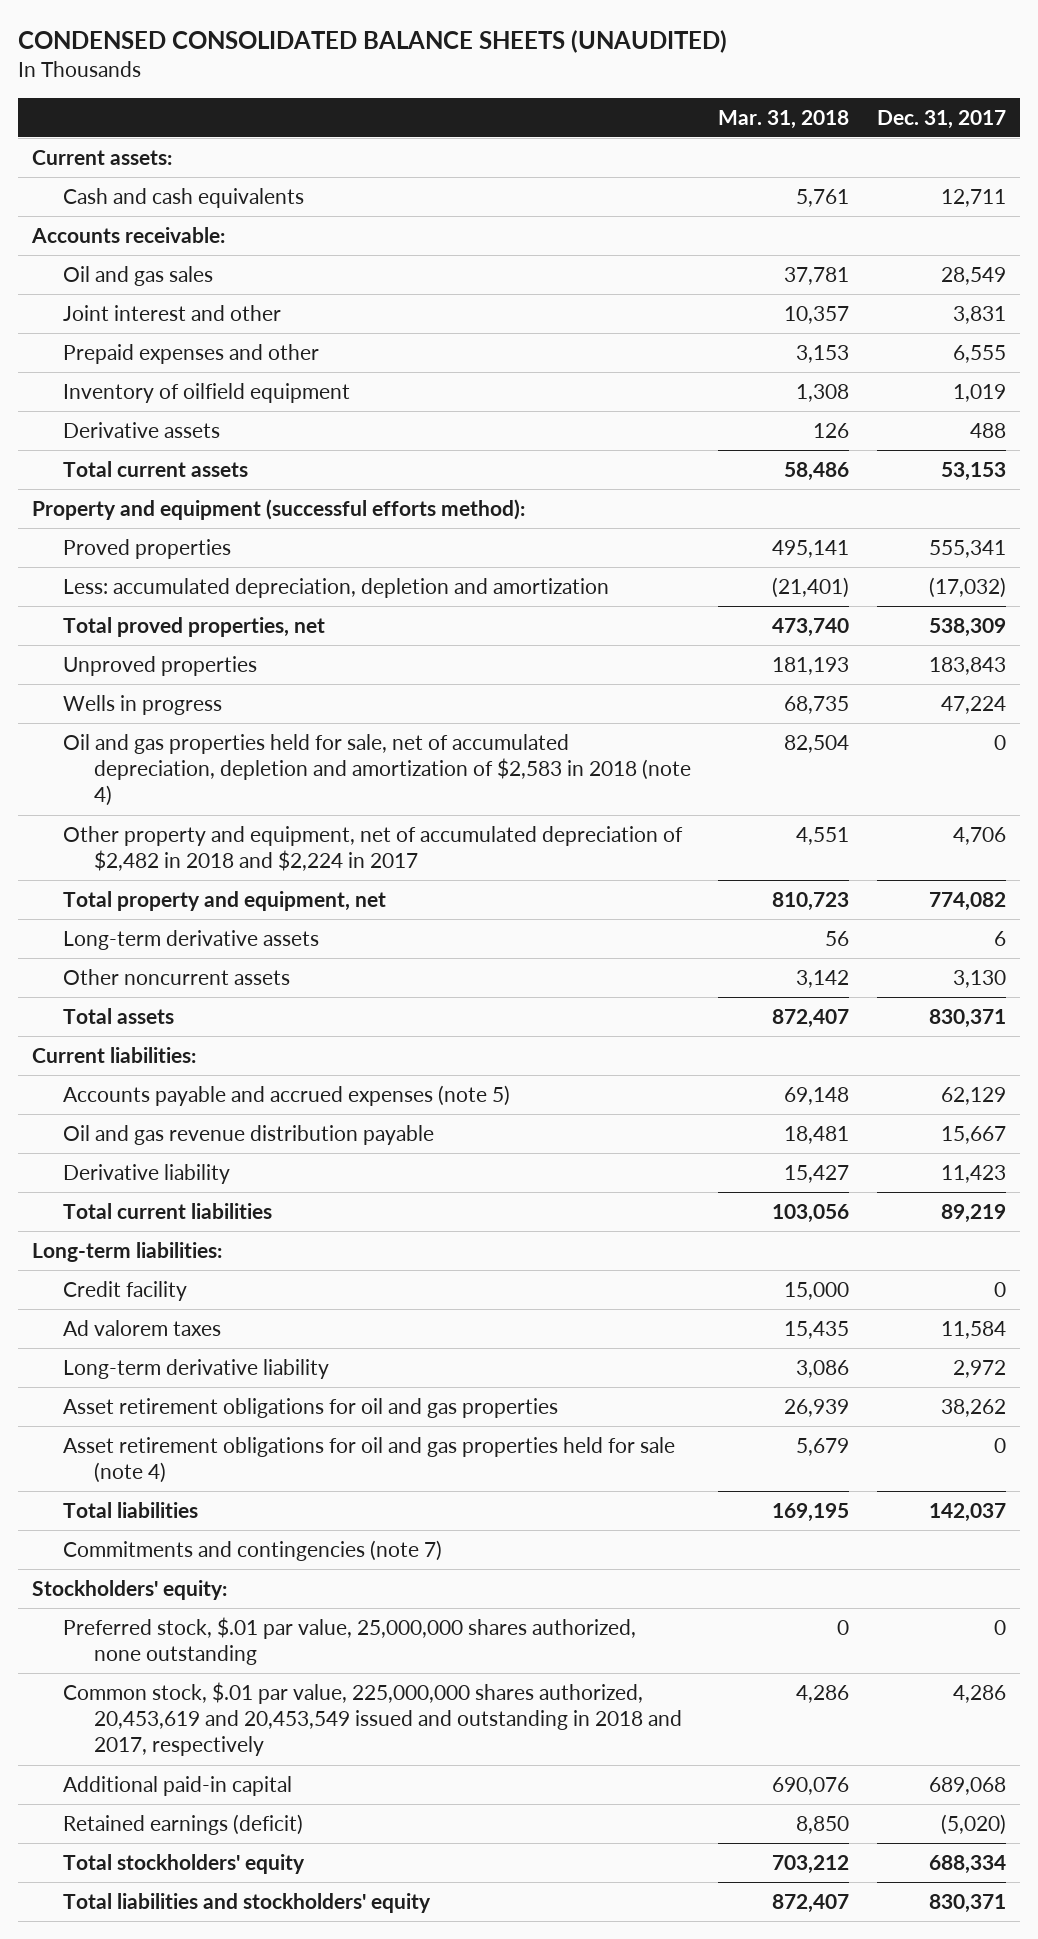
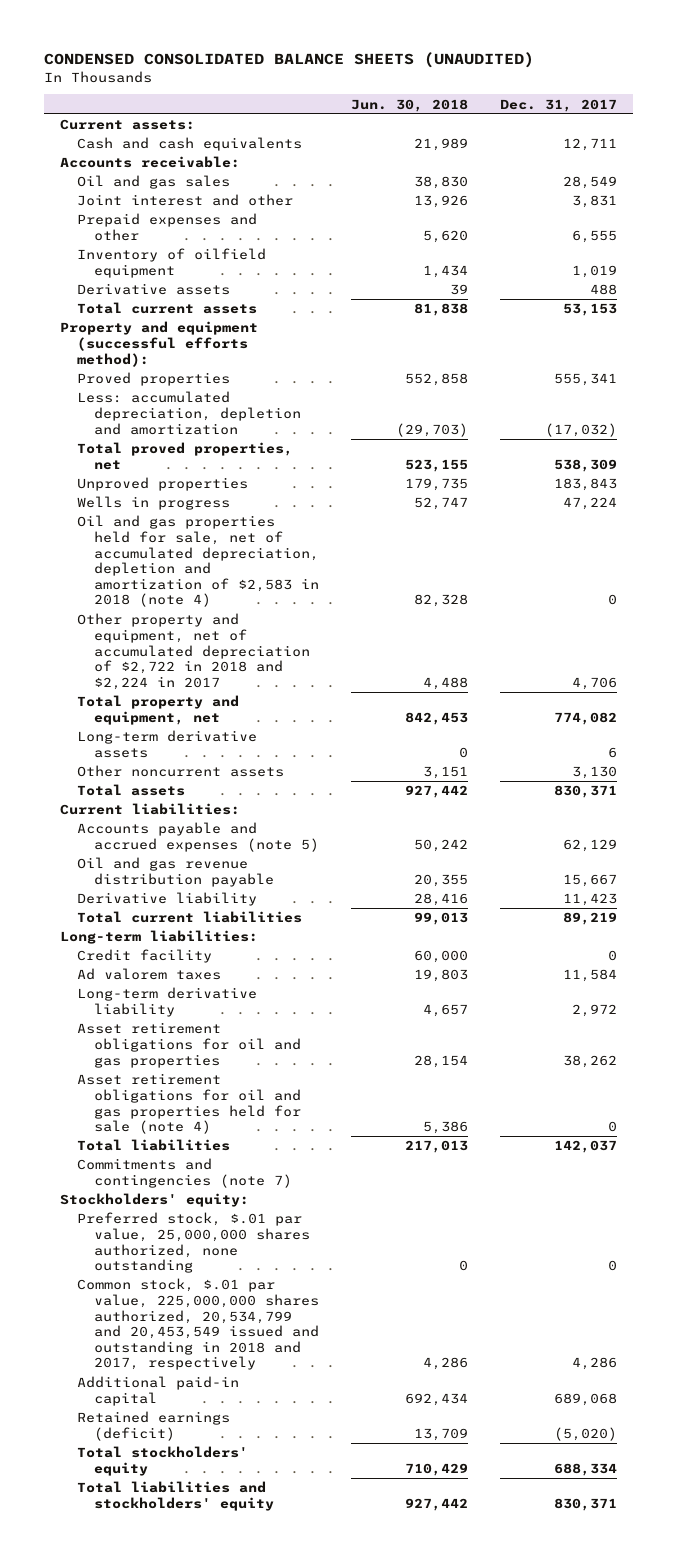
[718,109,850,129] Mar. 31, 2018 -> none
none -> [351,98,469,112] Jun. 30, 2018
[62,825,683,872] Other property and equipment, net of accumulated depreciation of $2,482 in 2018 and $2,224 in 2017 -> [77,613,311,690] Other property and equipment, net of accumulated depreciation of $2,722 in 2018 and $2,224 in 2017
[62,1681,682,1757] Common stock, $.01 par value, 225,000,000 shares authorized, 20,453,619 and 20,453,549 issued and outstanding in 2018 and 2017, respectively -> [77,1278,320,1371] Common stock, $.01 par value, 225,000,000 shares authorized, 20,534,799 and 20,453,549 issued and outstanding in 2018 and 2017, respectively

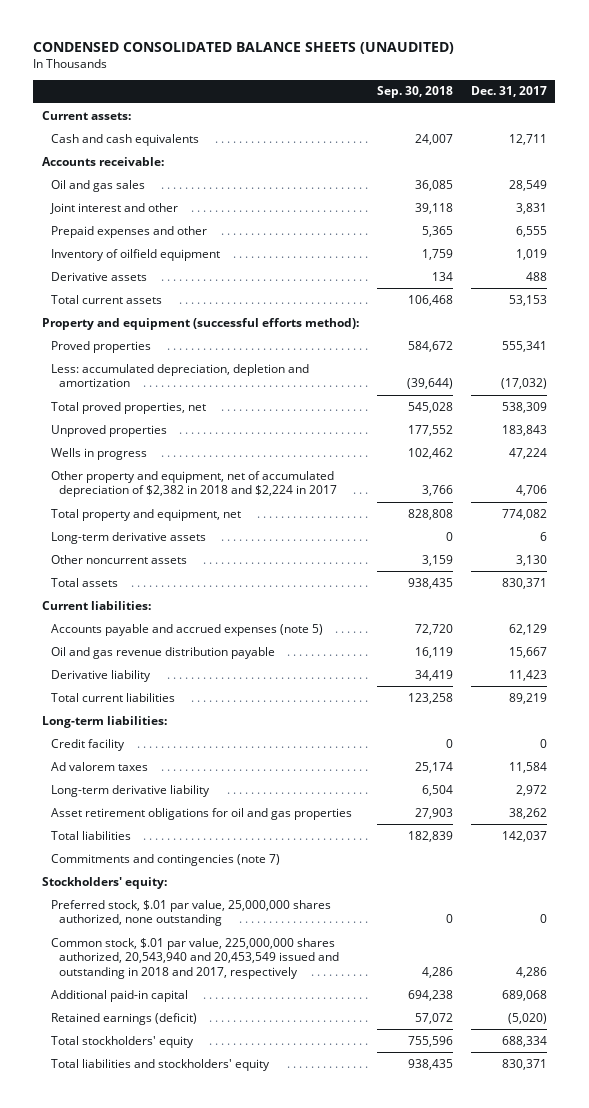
[351,98,469,112] Jun. 30, 2018 -> none
none -> [376,86,453,99] Sep. 30, 2018
[77,515,320,608] Oil and gas properties held for sale, net of accumulated depreciation, depletion and amortization of $2,583 in 2018 (note 4) -> none
[77,613,311,690] Other property and equipment, net of accumulated depreciation of $2,722 in 2018 and $2,224 in 2017 -> [50,470,338,498] Other property and equipment, net of accumulated depreciation of $2,382 in 2018 and $2,224 in 2017
[77,1073,302,1135] Asset retirement obligations for oil and gas properties held for sale (note 4) -> none
[77,1278,320,1371] Common stock, $.01 par value, 225,000,000 shares authorized, 20,534,799 and 20,453,549 issued and outstanding in 2018 and 2017, respectively -> [50,937,340,979] Common stock, $.01 par value, 225,000,000 shares authorized, 20,543,940 and 20,453,549 issued and outstanding in 2018 and 2017, respectively

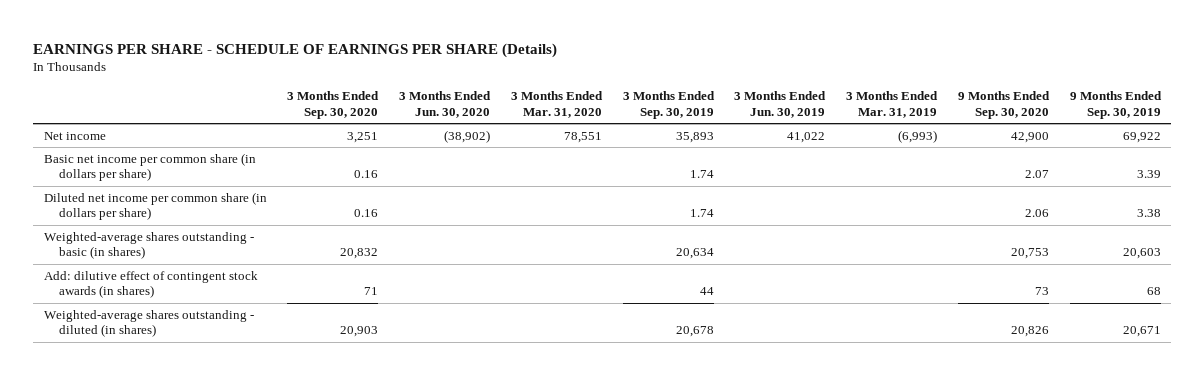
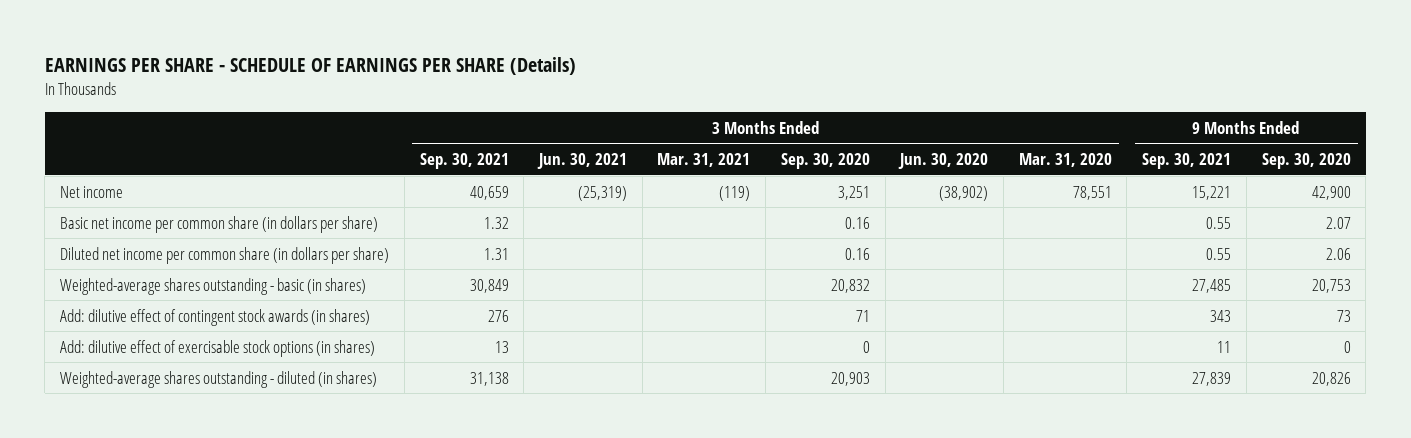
[622,91,715,119] 3 Months Ended Sep. 30, 2019 -> none
[734,91,827,118] 3 Months Ended Jun. 30, 2019 -> none
[846,91,939,118] 3 Months Ended Mar. 31, 2019 -> none
[1069,91,1162,119] 9 Months Ended Sep. 30, 2019 -> none
none -> [419,153,509,170] Sep. 30, 2021
none -> [537,153,628,170] Jun. 30, 2021
none -> [657,153,751,168] Mar. 31, 2021
none -> [1142,153,1232,170] Sep. 30, 2021
none -> [60,339,376,357] Add: dilutive effect of exercisable stock options (in shares)

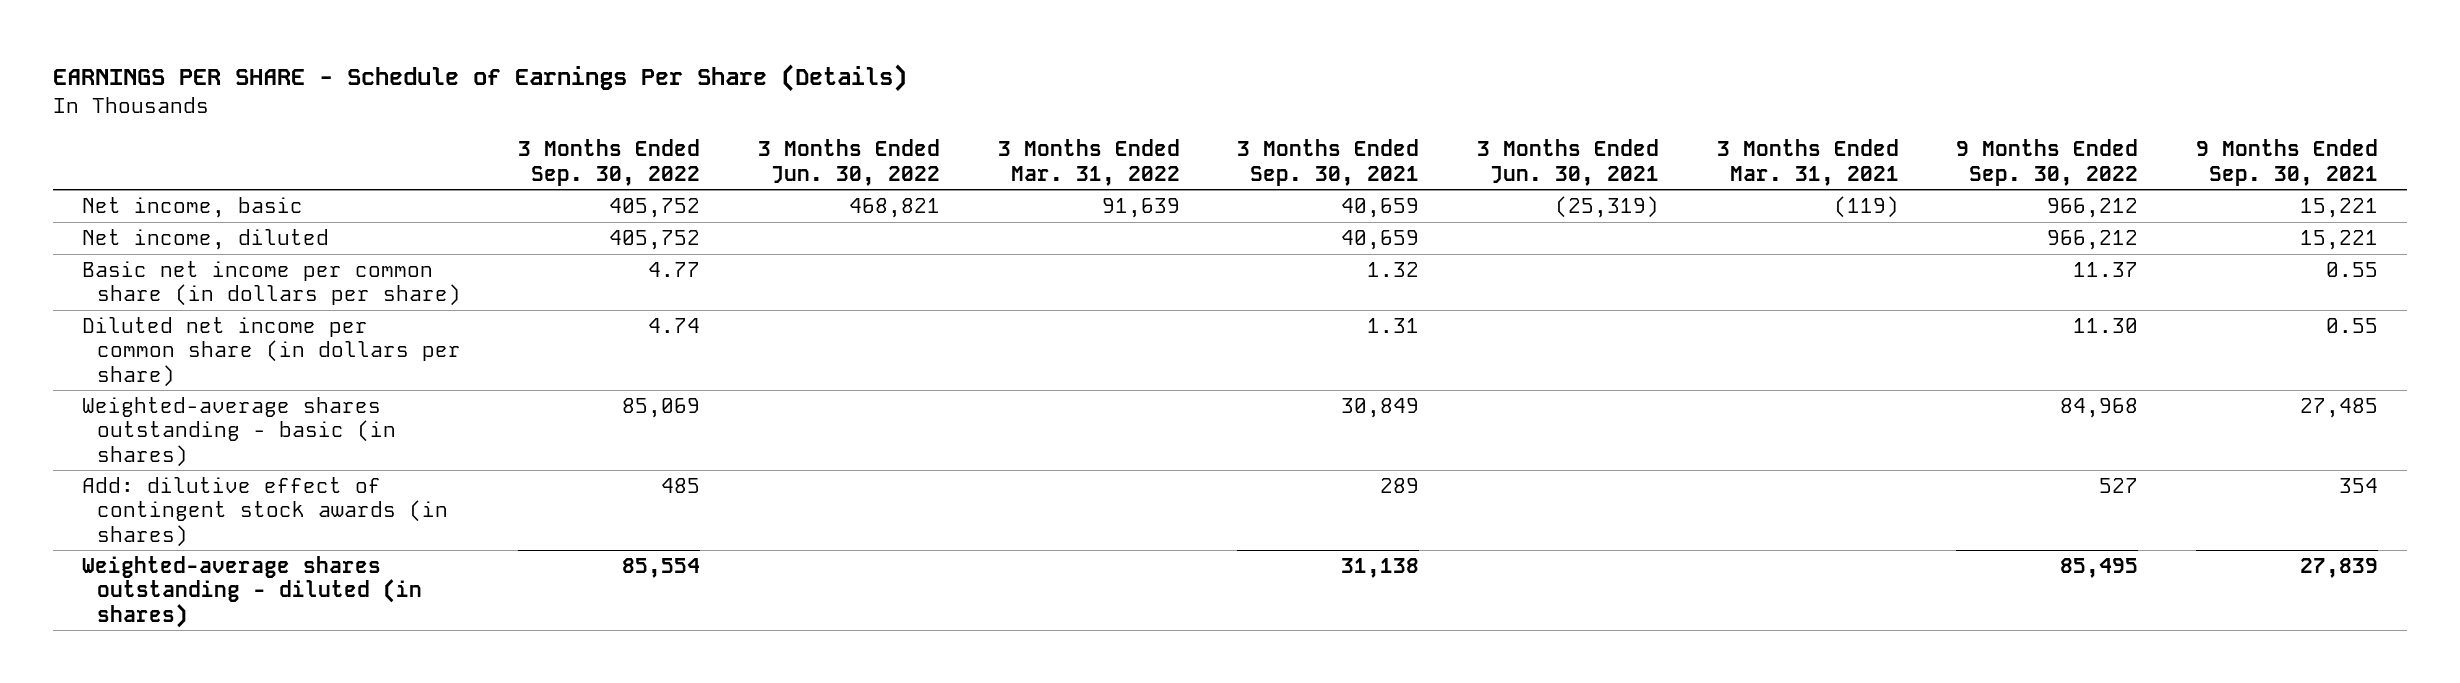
[44,56,576,75] EARNINGS PER SHARE - SCHEDULE OF EARNINGS PER SHARE (Details) -> [53,64,908,93] EARNINGS PER SHARE - Schedule of Earnings Per Share (Details)
[780,153,870,170] Sep. 30, 2020 -> none
[898,153,989,170] Jun. 30, 2020 -> none
[1018,153,1112,168] Mar. 31, 2020 -> none
[1261,153,1351,170] Sep. 30, 2020 -> none
none -> [518,139,701,186] 3 Months Ended Sep. 30, 2022
none -> [757,139,940,186] 3 Months Ended Jun. 30, 2022
none -> [997,139,1180,186] 3 Months Ended Mar. 31, 2022
none -> [1956,139,2139,186] 9 Months Ended Sep. 30, 2022
[60,185,124,198] Net income -> [81,196,303,218] Net income, basic
none -> [81,228,329,250] Net income, diluted
[60,339,376,357] Add: dilutive effect of exercisable stock options (in shares) -> none
[487,309,509,322] 276 -> [1380,477,1420,493] 289
[1210,309,1232,322] 343 -> [2338,477,2378,493] 354

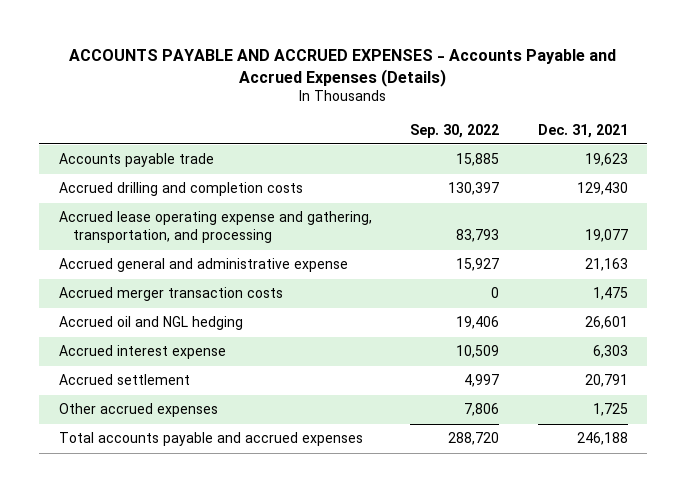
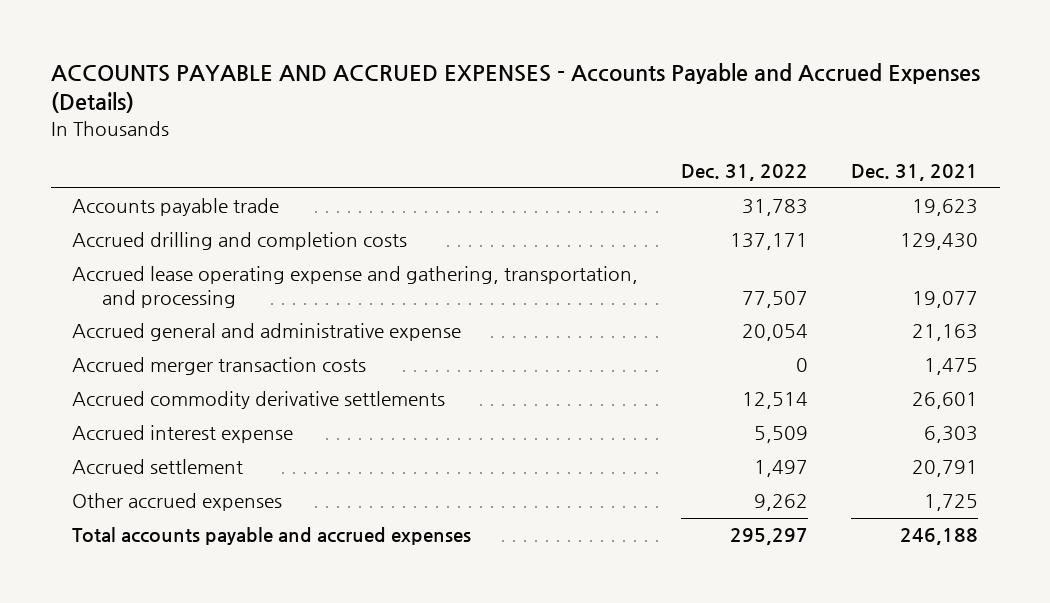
[410,123,500,138] Sep. 30, 2022 -> none
none -> [681,164,809,182] Dec. 31, 2022
[58,316,243,331] Accrued oil and NGL hedging -> [72,391,446,410] Accrued commodity derivative settlements

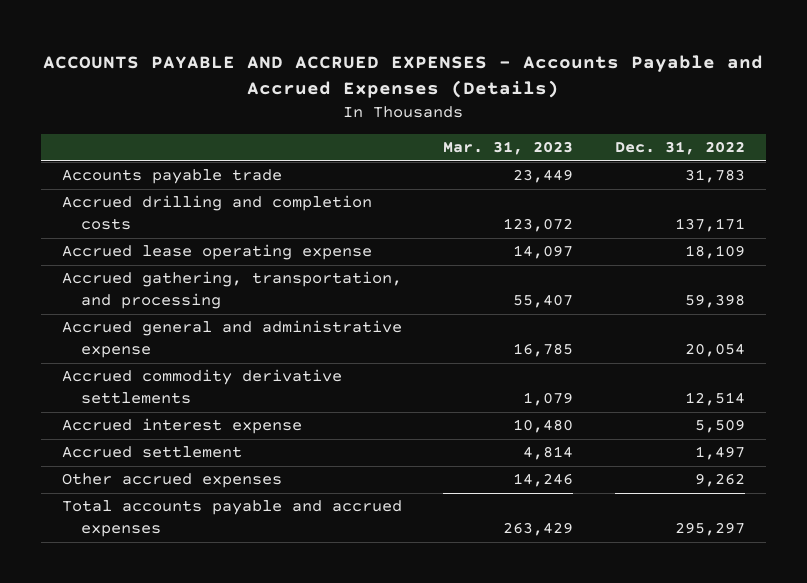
[851,164,979,182] Dec. 31, 2021 -> none
none -> [443,141,574,156] Mar. 31, 2023
[72,266,639,308] Accrued lease operating expense and gathering, transportation, and processing -> [61,244,372,261] Accrued lease operating expense
[742,290,809,308] 77,507 -> [684,245,745,260] 18,109
none -> [61,271,402,310] Accrued gathering, transportation, and processing
[72,357,367,376] Accrued merger transaction costs -> none

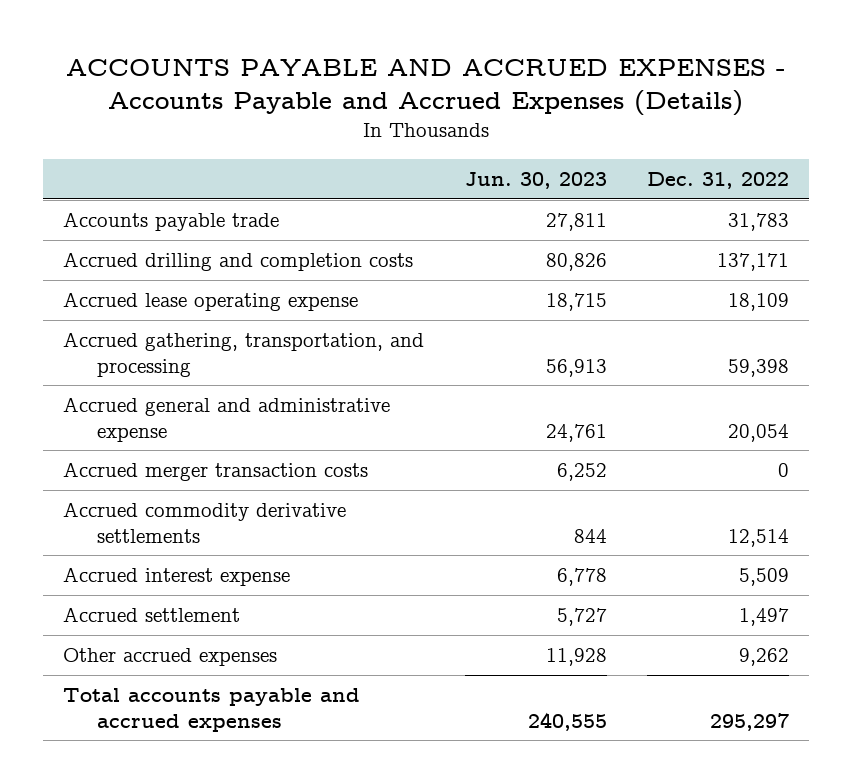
[443,141,574,156] Mar. 31, 2023 -> none
none -> [464,171,607,189] Jun. 30, 2023
none -> [63,462,369,482] Accrued merger transaction costs

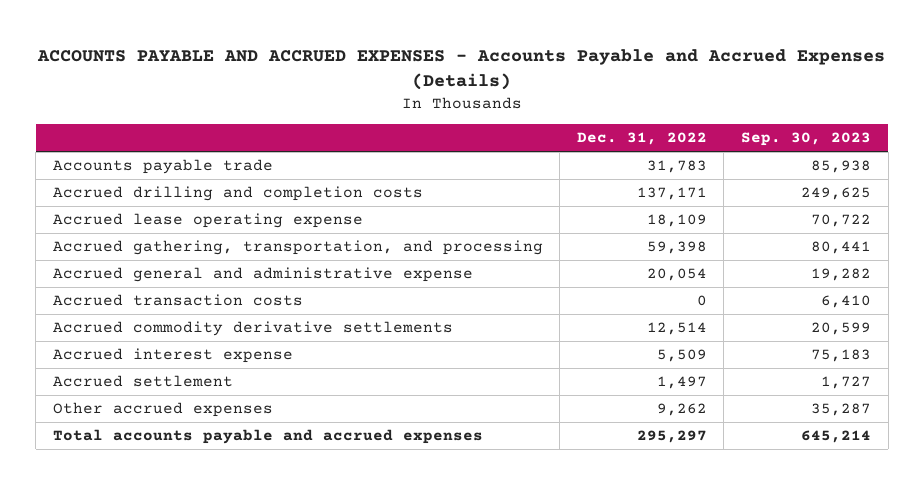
[464,171,607,189] Jun. 30, 2023 -> none
none -> [741,132,872,147] Sep. 30, 2023
[63,462,369,482] Accrued merger transaction costs -> [52,294,303,307] Accrued transaction costs

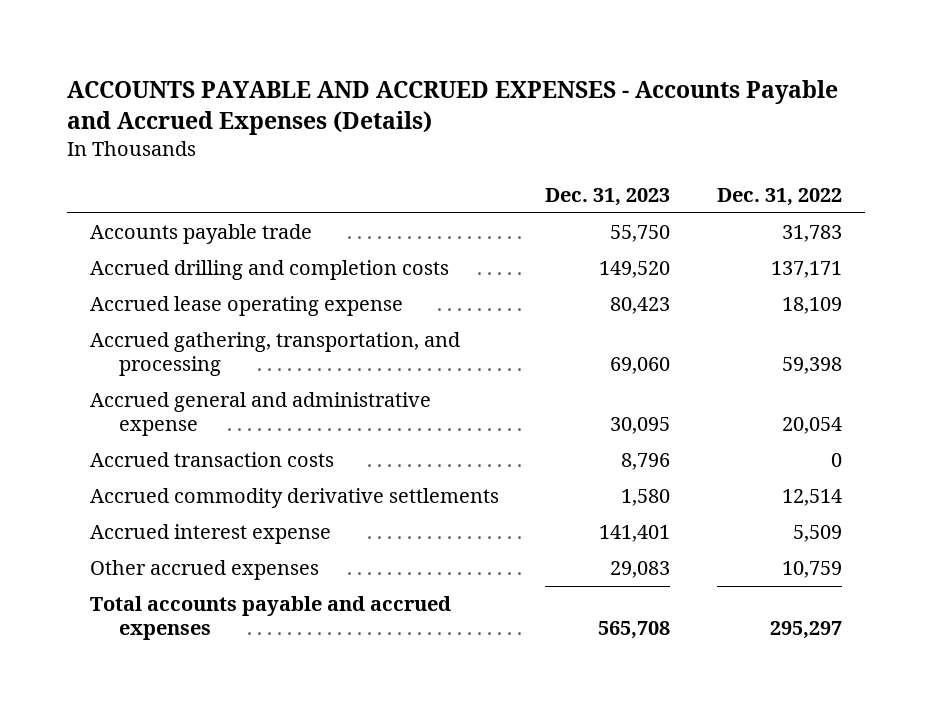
[741,132,872,147] Sep. 30, 2023 -> none
none -> [545,187,671,206] Dec. 31, 2023
[52,375,233,388] Accrued settlement -> none
[656,403,707,417] 9,262 -> [781,561,842,579] 10,759

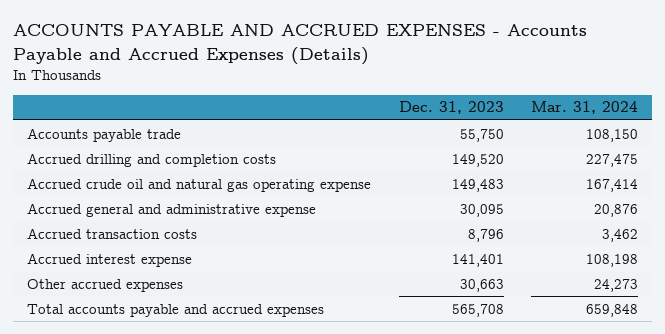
[716,187,842,206] Dec. 31, 2022 -> none
none -> [531,101,639,115] Mar. 31, 2024
[90,296,404,317] Accrued lease operating expense -> none
[90,332,461,377] Accrued gathering, transportation, and processing -> none
none -> [26,177,371,192] Accrued crude oil and natural gas operating expense
[90,488,500,509] Accrued commodity derivative settlements -> none
[610,561,671,579] 29,083 -> [459,278,504,292] 30,663

